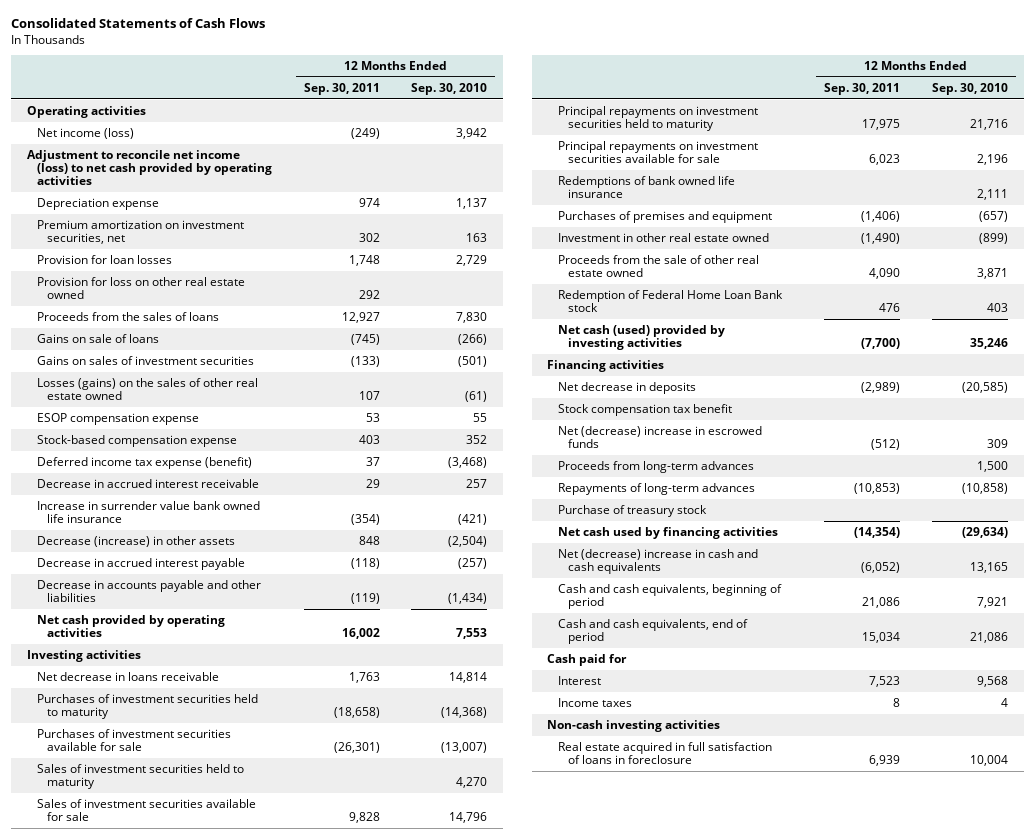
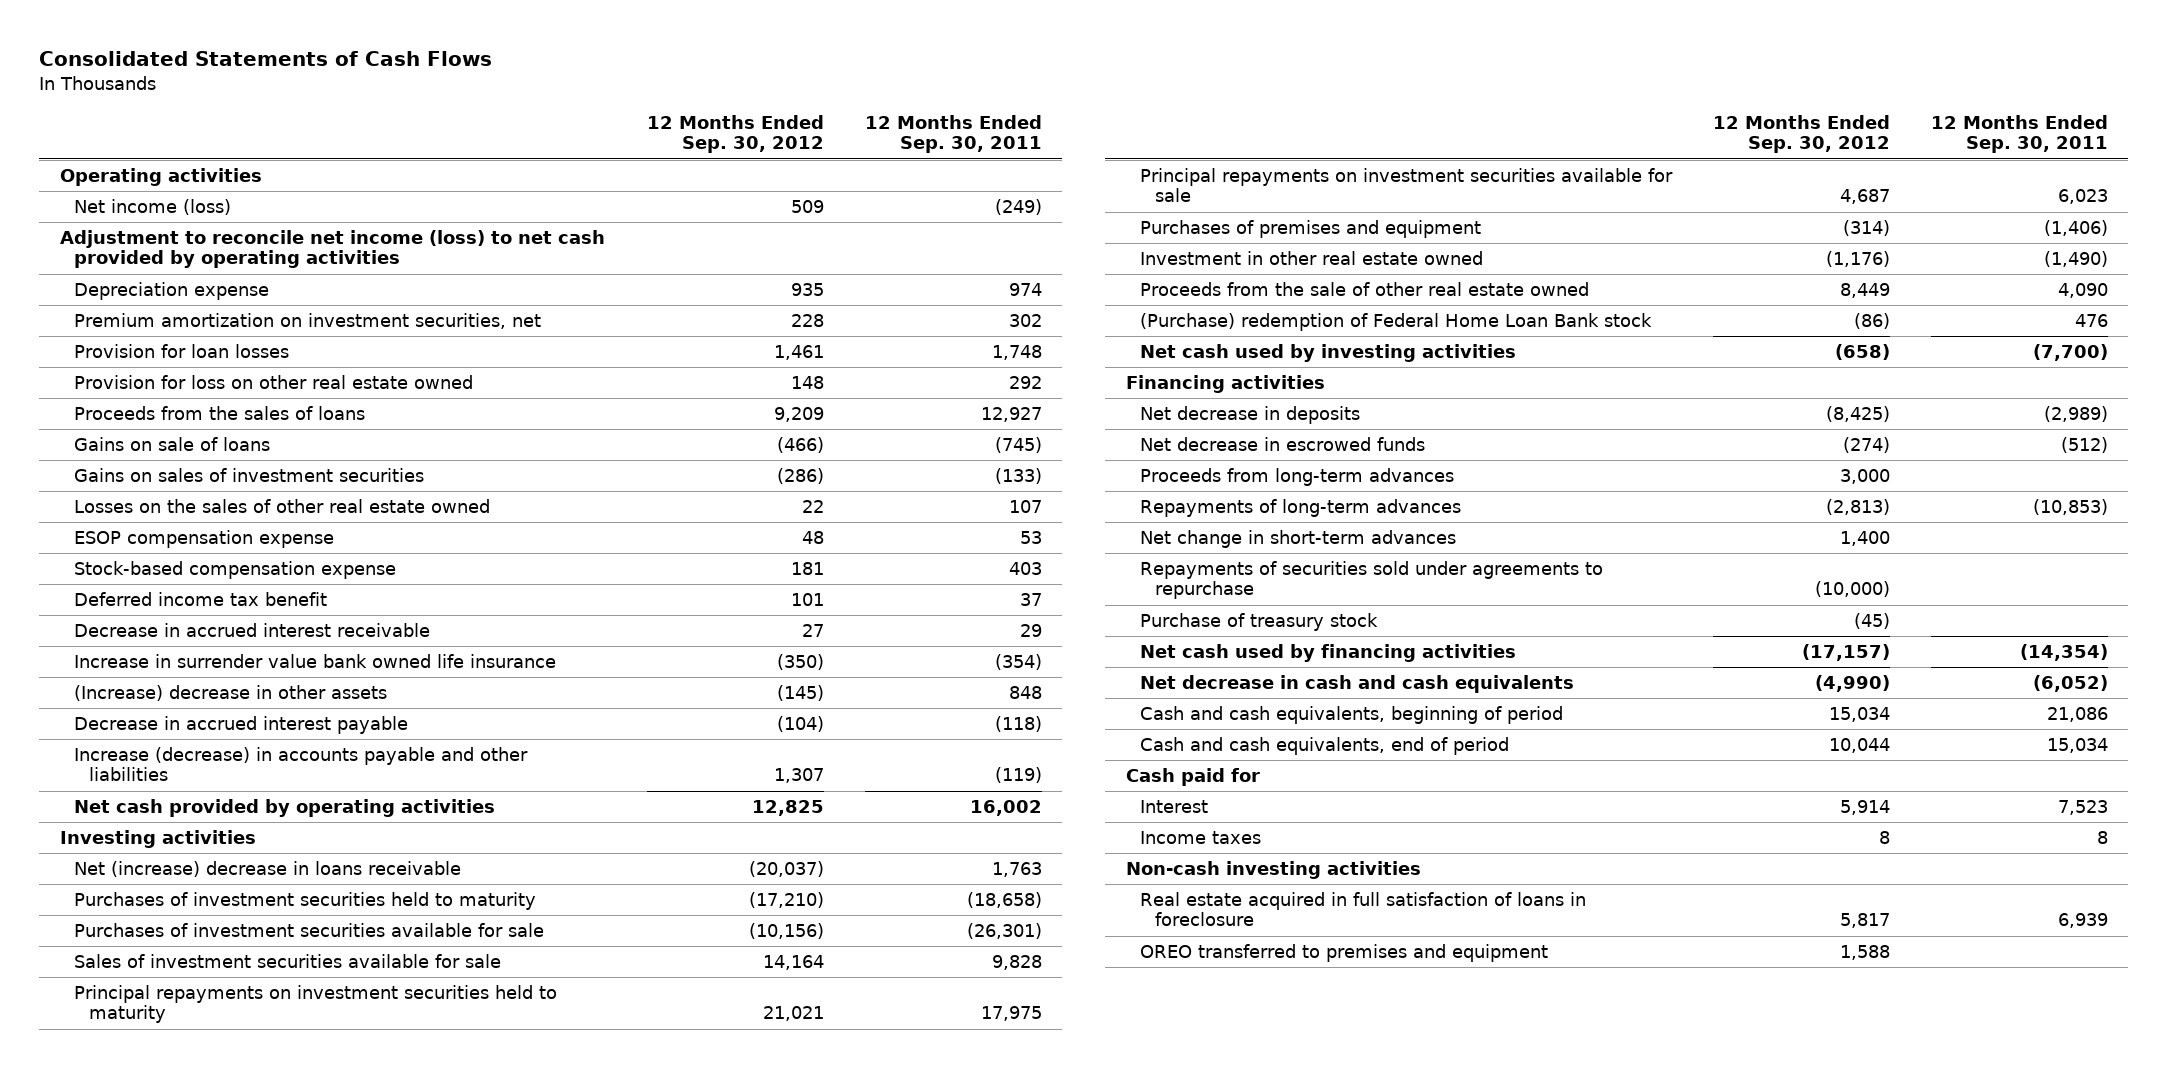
[411,82,488,95] Sep. 30, 2010 -> none
none -> [646,115,824,154] 12 Months Ended Sep. 30, 2012
[36,378,258,401] Losses (gains) on the sales of other real estate owned -> [74,499,491,514] Losses on the sales of other real estate owned
[36,457,252,470] Deferred income tax expense (benefit) -> [74,592,328,607] Deferred income tax benefit
[36,536,235,548] Decrease (increase) in other assets -> [74,685,388,702] (Increase) decrease in other assets
[36,580,261,603] Decrease in accounts payable and other liabilities -> [74,747,529,782] Increase (decrease) in accounts payable and other liabilities
[36,672,219,682] Net decrease in loans receivable -> [74,861,462,878] Net (increase) decrease in loans receivable
[36,764,244,790] Sales of investment securities held to maturity -> none
[557,176,735,199] Redemptions of bank owned life insurance -> none
[557,290,783,313] Redemption of Federal Home Loan Bank stock -> [1140,313,1653,332] (Purchase) redemption of Federal Home Loan Bank stock
[557,325,725,351] Net cash (used) provided by investing activities -> [1140,344,1517,363] Net cash used by investing activities
[557,404,732,417] Stock compensation tax benefit -> none
[557,426,762,449] Net (decrease) increase in escrowed funds -> [1140,437,1426,452] Net decrease in escrowed funds
none -> [1140,530,1457,549] Net change in short-term advances
none -> [1140,561,1604,600] Repayments of securities sold under agreements to repurchase
[557,549,758,575] Net (decrease) increase in cash and cash equivalents -> [1140,675,1575,694] Net decrease in cash and cash equivalents
none -> [1140,944,1549,963] OREO transferred to premises and equipment

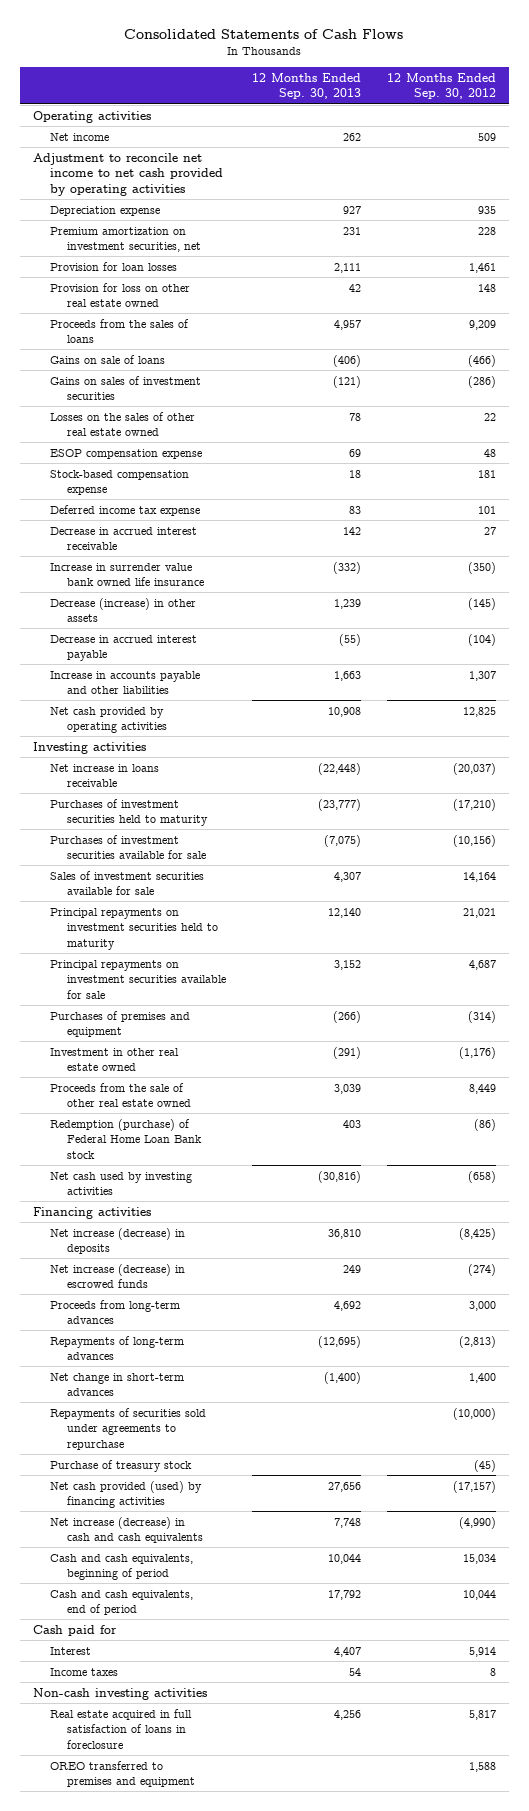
[864,115,1042,154] 12 Months Ended Sep. 30, 2011 -> none
none -> [251,72,361,100] 12 Months Ended Sep. 30, 2013
[74,199,232,216] Net income (loss) -> [49,132,109,141] Net income
[59,230,605,269] Adjustment to reconcile net income (loss) to net cash provided by operating activities -> [32,152,223,196] Adjustment to reconcile net income to net cash provided by operating activities
[74,592,328,607] Deferred income tax benefit -> [49,504,200,516] Deferred income tax expense
[74,685,388,702] (Increase) decrease in other assets -> [49,597,196,623] Decrease (increase) in other assets
[74,747,529,782] Increase (decrease) in accounts payable and other liabilities -> [49,670,200,695] Increase in accounts payable and other liabilities
[74,861,462,878] Net (increase) decrease in loans receivable -> [49,763,159,788] Net increase in loans receivable
[1140,313,1653,332] (Purchase) redemption of Federal Home Loan Bank stock -> [49,1118,203,1159] Redemption (purchase) of Federal Home Loan Bank stock
[1140,406,1361,425] Net decrease in deposits -> [49,1227,185,1255] Net increase (decrease) in deposits
[1140,437,1426,452] Net decrease in escrowed funds -> [49,1263,185,1289] Net increase (decrease) in escrowed funds
[1140,644,1517,663] Net cash used by financing activities -> [49,1480,202,1509] Net cash provided (used) by financing activities
[1140,675,1575,694] Net decrease in cash and cash equivalents -> [49,1516,204,1544] Net increase (decrease) in cash and cash equivalents

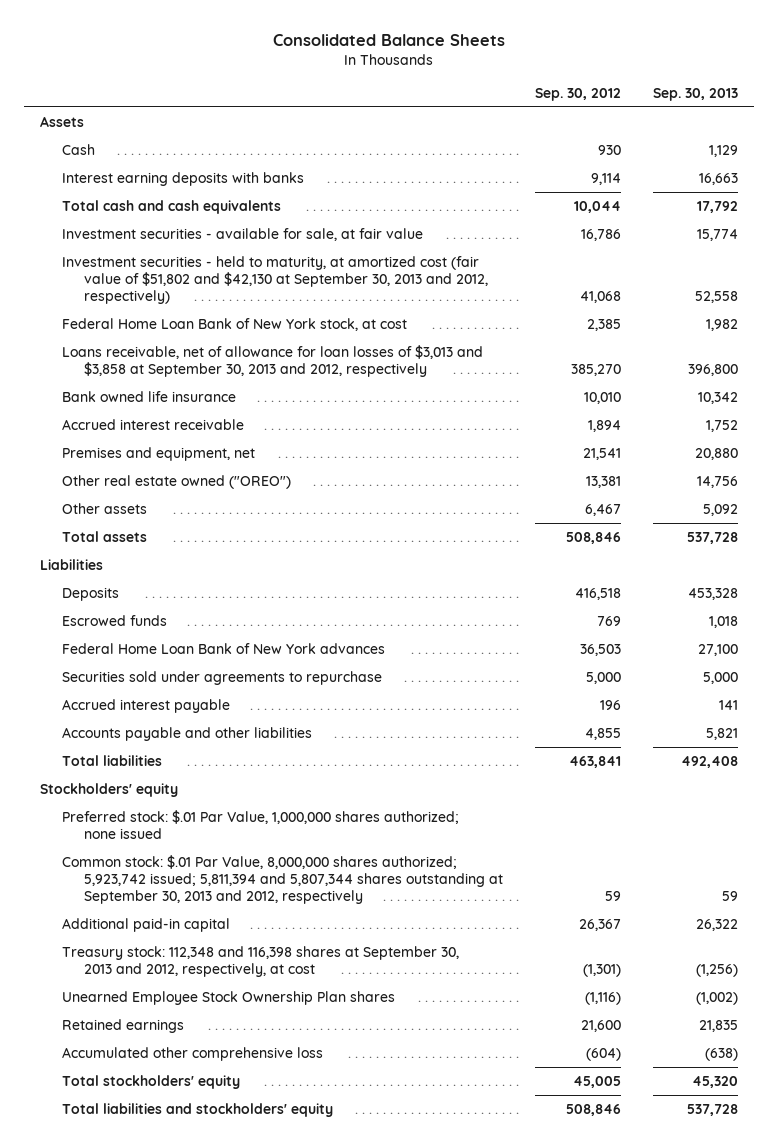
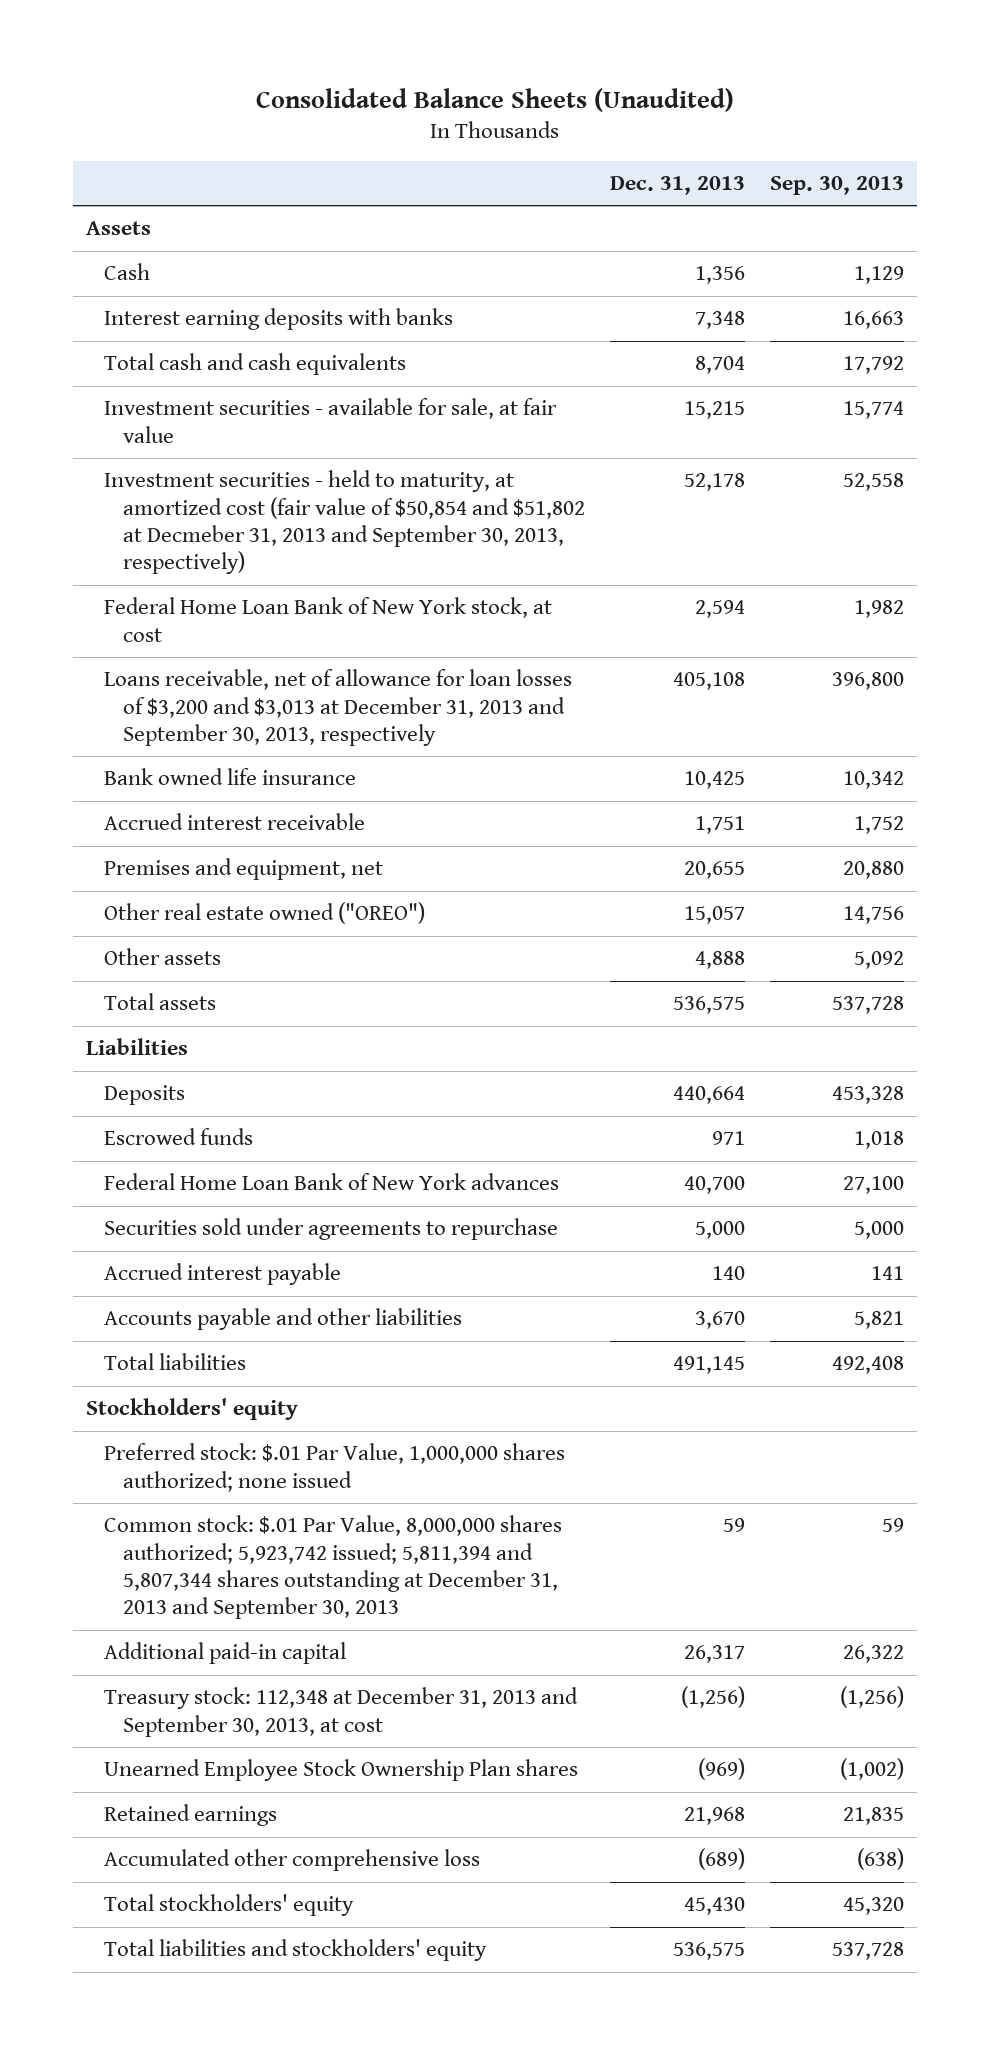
[272,33,505,46] Consolidated Balance Sheets -> [256,87,735,112] Consolidated Balance Sheets (Unaudited)
[535,87,622,101] Sep. 30, 2012 -> none
none -> [610,175,746,195] Dec. 31, 2013
[61,255,489,304] Investment securities - held to maturity, at amortized cost (fair value of $51,802 and $42,130 at September 30, 2013 and 2012, respectively) -> [104,470,586,575] Investment securities - held to maturity, at amortized cost (fair value of $50,854 and $51,802 at Decmeber 31, 2013 and September 30, 2013, respectively)
[61,344,483,377] Loans receivable, net of allowance for loan losses of $3,013 and $3,858 at September 30, 2013 and 2012, respectively -> [104,669,573,746] Loans receivable, net of allowance for loan losses of $3,200 and $3,013 at December 31, 2013 and September 30, 2013, respectively
[61,854,504,904] Common stock: $.01 Par Value, 8,000,000 shares authorized; 5,923,742 issued; 5,811,394 and 5,807,344 shares outstanding at September 30, 2013 and 2012, respectively -> [104,1515,563,1620] Common stock: $.01 Par Value, 8,000,000 shares authorized; 5,923,742 issued; 5,811,394 and 5,807,344 shares outstanding at December 31, 2013 and September 30, 2013
[61,945,459,977] Treasury stock: 112,348 and 116,398 shares at September 30, 2013 and 2012, respectively, at cost -> [104,1687,579,1737] Treasury stock: 112,348 at December 31, 2013 and September 30, 2013, at cost

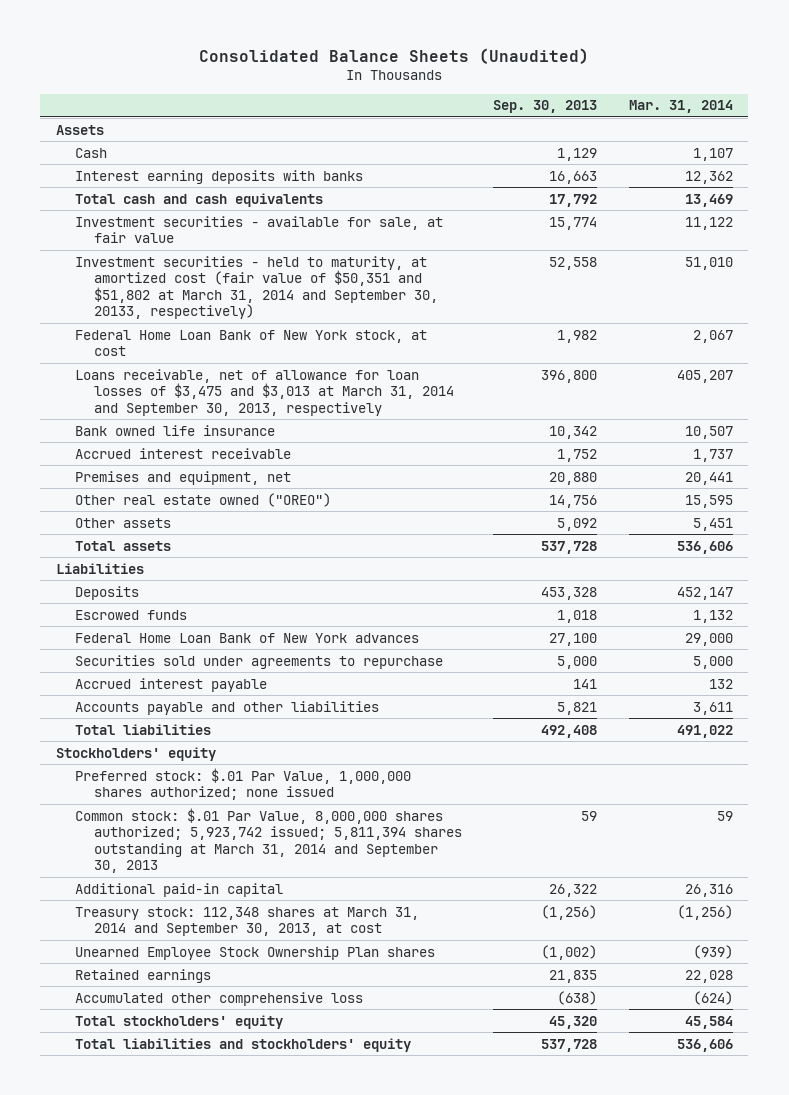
[610,175,746,195] Dec. 31, 2013 -> none
none -> [628,100,733,114] Mar. 31, 2014
[104,470,586,575] Investment securities - held to maturity, at amortized cost (fair value of $50,854 and $51,802 at Decmeber 31, 2013 and September 30, 2013, respectively) -> [75,255,438,320] Investment securities - held to maturity, at amortized cost (fair value of $50,351 and $51,802 at March 31, 2014 and September 30, 20133, respectively)
[104,669,573,746] Loans receivable, net of allowance for loan losses of $3,200 and $3,013 at December 31, 2013 and September 30, 2013, respectively -> [75,368,454,416] Loans receivable, net of allowance for loan losses of $3,475 and $3,013 at March 31, 2014 and September 30, 2013, respectively
[104,1515,563,1620] Common stock: $.01 Par Value, 8,000,000 shares authorized; 5,923,742 issued; 5,811,394 and 5,807,344 shares outstanding at December 31, 2013 and September 30, 2013 -> [75,807,462,874] Common stock: $.01 Par Value, 8,000,000 shares authorized; 5,923,742 issued; 5,811,394 shares outstanding at March 31, 2014 and September 30, 2013
[104,1687,579,1737] Treasury stock: 112,348 at December 31, 2013 and September 30, 2013, at cost -> [75,906,420,937] Treasury stock: 112,348 shares at March 31, 2014 and September 30, 2013, at cost

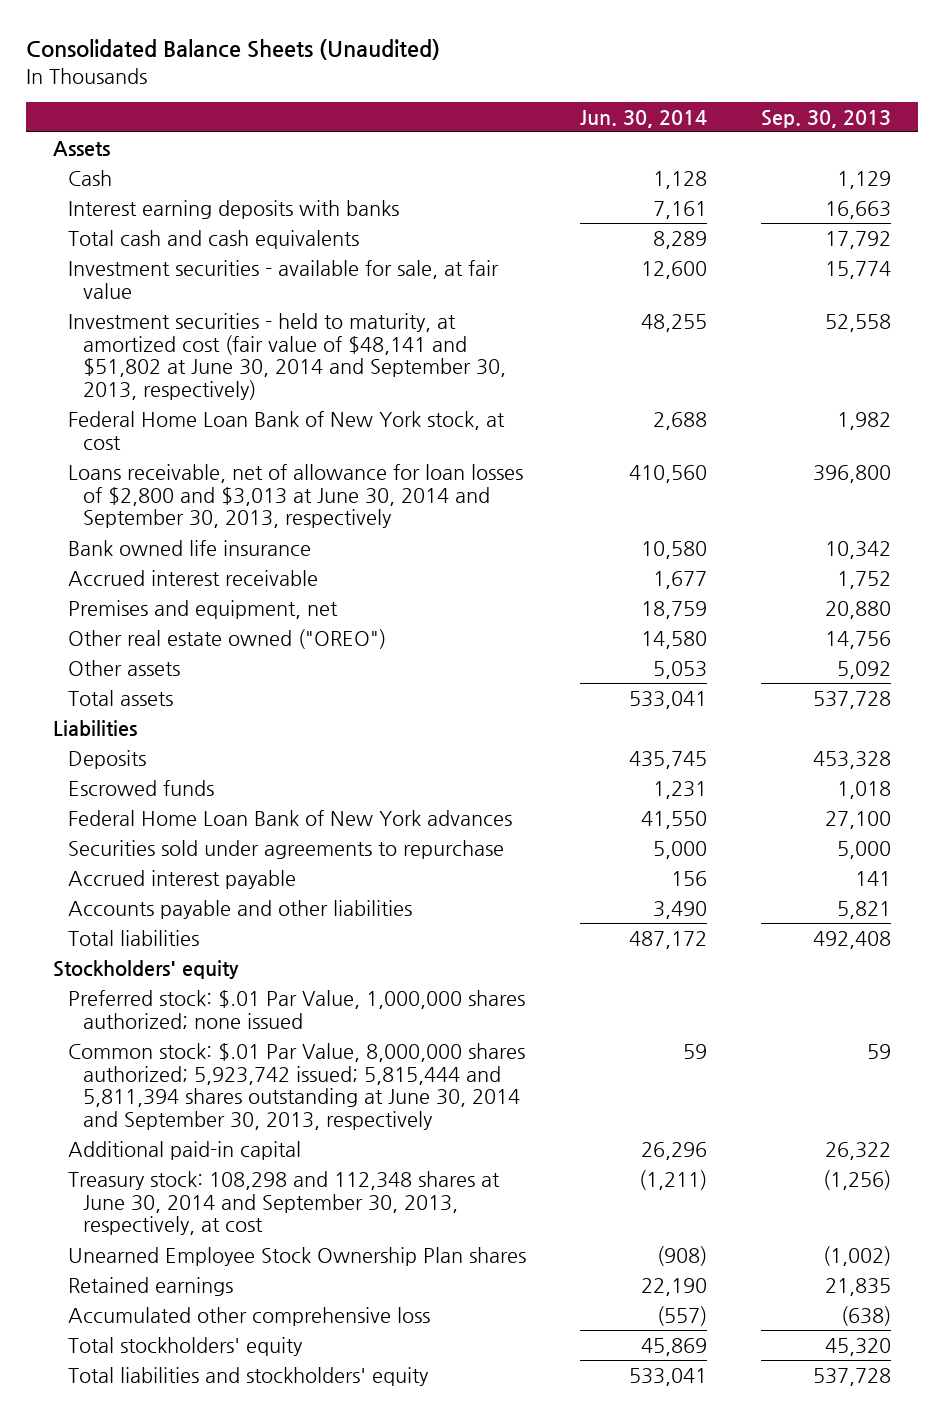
[628,100,733,114] Mar. 31, 2014 -> none
none -> [580,109,708,128] Jun. 30, 2014
[75,255,438,320] Investment securities - held to maturity, at amortized cost (fair value of $50,351 and $51,802 at March 31, 2014 and September 30, 20133, respectively) -> [68,312,507,401] Investment securities - held to maturity, at amortized cost (fair value of $48,141 and $51,802 at June 30, 2014 and September 30, 2013, respectively)
[75,368,454,416] Loans receivable, net of allowance for loan losses of $3,475 and $3,013 at March 31, 2014 and September 30, 2013, respectively -> [68,463,524,529] Loans receivable, net of allowance for loan losses of $2,800 and $3,013 at June 30, 2014 and September 30, 2013, respectively
[75,807,462,874] Common stock: $.01 Par Value, 8,000,000 shares authorized; 5,923,742 issued; 5,811,394 shares outstanding at March 31, 2014 and September 30, 2013 -> [68,1042,526,1131] Common stock: $.01 Par Value, 8,000,000 shares authorized; 5,923,742 issued; 5,815,444 and 5,811,394 shares outstanding at June 30, 2014 and September 30, 2013, respectively
[75,906,420,937] Treasury stock: 112,348 shares at March 31, 2014 and September 30, 2013, at cost -> [68,1170,501,1236] Treasury stock: 108,298 and 112,348 shares at June 30, 2014 and September 30, 2013, respectively, at cost

